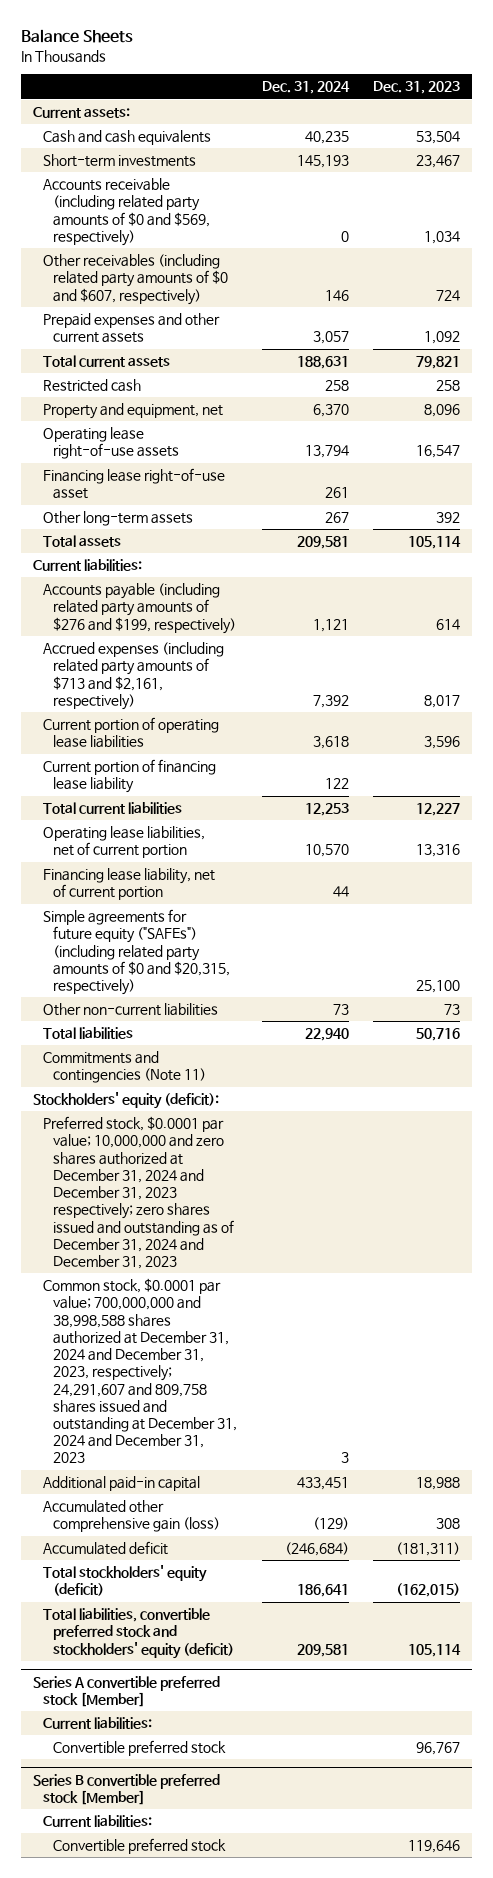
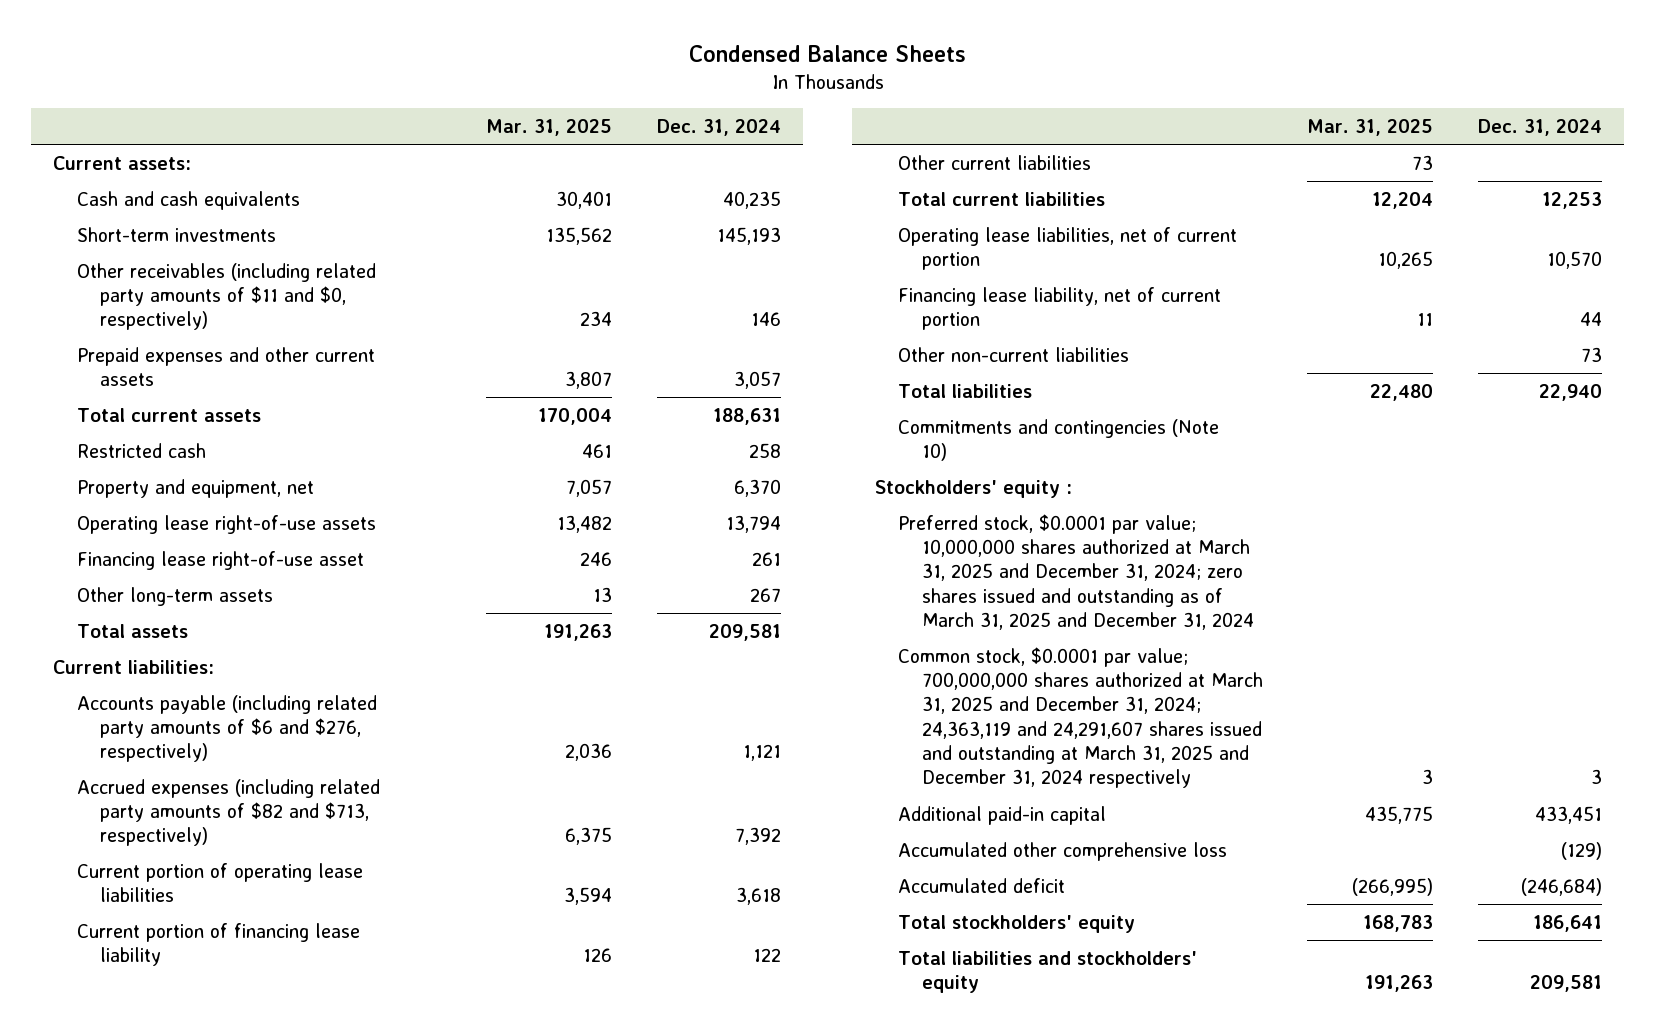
[21,29,134,44] Balance Sheets -> [688,44,966,62] Condensed Balance Sheets
[372,81,460,95] Dec. 31, 2023 -> none
none -> [486,118,613,136] Mar. 31, 2025
[43,178,211,246] Accounts receivable (including related party amounts of $0 and $569, respectively) -> none
[43,254,229,305] Other receivables (including related party amounts of $0 and $607, respectively) -> [76,262,376,331] Other receivables (including related party amounts of $11 and $0, respectively)
[43,583,237,634] Accounts payable (including related party amounts of $276 and $199, respectively) -> [76,694,377,763] Accounts payable (including related party amounts of $6 and $276, respectively)
[43,642,225,710] Accrued expenses (including related party amounts of $713 and $2,161, respectively) -> [76,778,380,847] Accrued expenses (including related party amounts of $82 and $713, respectively)
none -> [898,154,1092,170] Other current liabilities
[43,909,231,996] Simple agreements for future equity ("SAFEs") (including related party amounts of $0 and $20,315, respectively) -> none
[43,1051,207,1084] Commitments and contingencies (Note 11) -> [898,418,1220,461] Commitments and contingencies (Note 10)
[33,1092,220,1110] Stockholders' equity (deficit): -> [874,479,1072,498] Stockholders' equity :
[43,1116,235,1269] Preferred stock, $0.0001 par value; 10,000,000 and zero shares authorized at December 31, 2024 and December 31, 2023 respectively; zero shares issued and outstanding as of December 31, 2024 and December 31, 2023 -> [898,513,1254,631] Preferred stock, $0.0001 par value; 10,000,000 shares authorized at March 31, 2025 and December 31, 2024; zero shares issued and outstanding as of March 31, 2025 and December 31, 2024
[43,1278,238,1464] Common stock, $0.0001 par value; 700,000,000 and 38,998,588 shares authorized at December 31, 2024 and December 31, 2023, respectively; 24,291,607 and 809,758 shares issued and outstanding at December 31, 2024 and December 31, 2023 -> [898,646,1263,789] Common stock, $0.0001 par value; 700,000,000 shares authorized at March 31, 2025 and December 31, 2024; 24,363,119 and 24,291,607 shares issued and outstanding at March 31, 2025 and December 31, 2024 respectively
[43,1500,221,1533] Accumulated other comprehensive gain (loss) -> [898,841,1228,861] Accumulated other comprehensive loss
[33,1675,221,1707] Series A convertible preferred stock [Member] -> none
[43,1717,153,1730] Current liabilities: -> none
[53,1740,227,1757] Convertible preferred stock -> none
[33,1773,221,1805] Series B convertible preferred stock [Member] -> none
[43,1815,153,1828] Current liabilities: -> none
[53,1838,227,1855] Convertible preferred stock -> none
[43,1565,208,1597] Total stockholders' equity (deficit) -> [898,914,1136,933] Total stockholders' equity
[43,1608,235,1659] Total liabilities, convertible preferred stock and stockholders' equity (deficit) -> [898,950,1198,993] Total liabilities and stockholders' equity

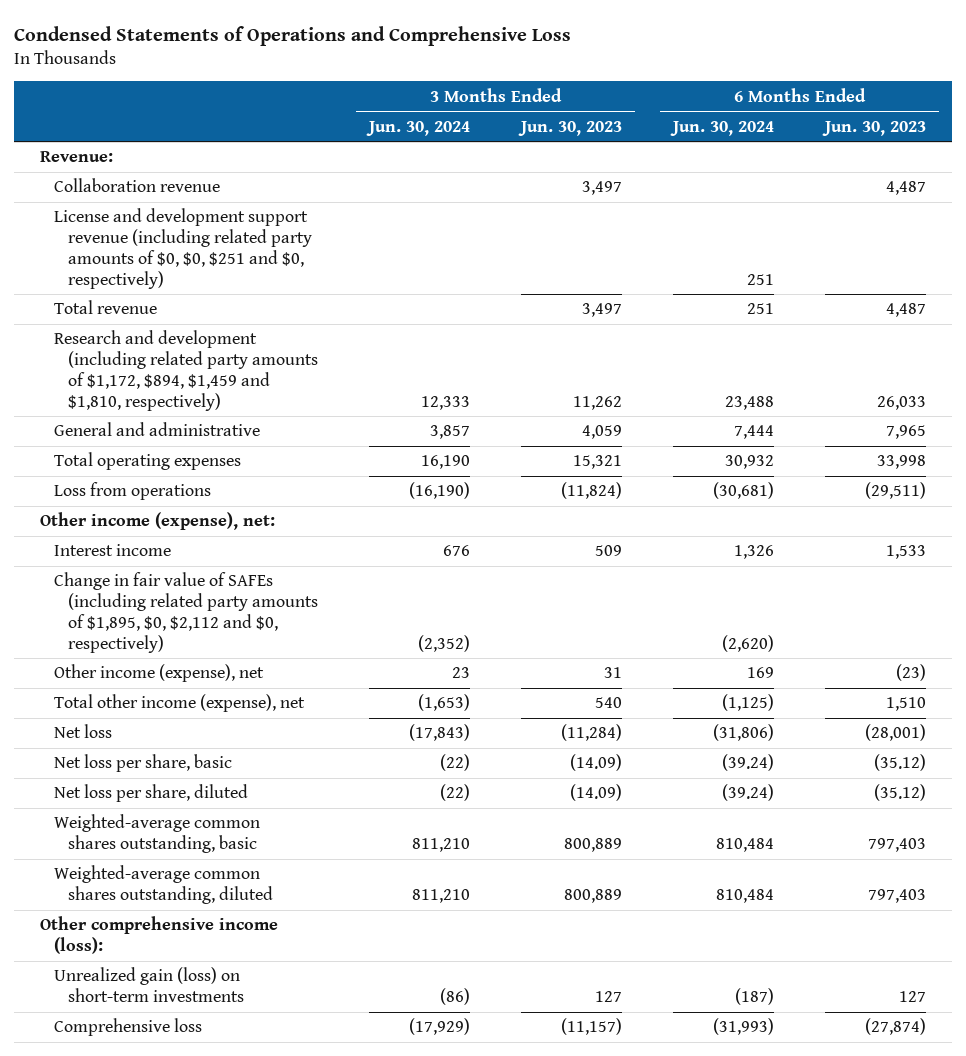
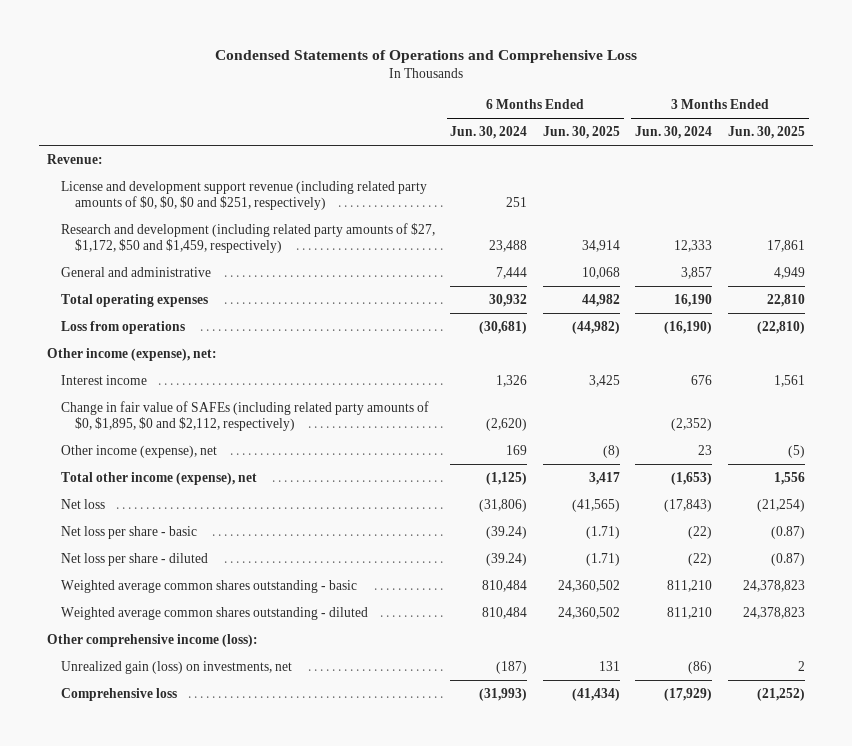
[518,120,623,136] Jun. 30, 2023 -> none
[822,120,927,136] Jun. 30, 2023 -> none
none -> [542,126,620,140] Jun. 30, 2025
none -> [727,126,805,140] Jun. 30, 2025
[53,178,220,193] Collaboration revenue -> none
[53,300,157,315] Total revenue -> none
[53,208,313,289] License and development support revenue (including related party amounts of $0, $0, $251 and $0, respectively) -> [60,180,427,211] License and development support revenue (including related party amounts of $0, $0, $0 and $251, respectively)
[53,330,319,411] Research and development (including related party amounts of $1,172, $894, $1,459 and $1,810, respectively) -> [60,222,435,254] Research and development (including related party amounts of $27, $1,172, $50 and $1,459, respectively)
[53,572,319,653] Change in fair value of SAFEs (including related party amounts of $1,895, $0, $2,112 and $0, respectively) -> [60,400,429,432] Change in fair value of SAFEs (including related party amounts of $0, $1,895, $0 and $2,112, respectively)
[53,754,232,773] Net loss per share, basic -> [60,525,197,539] Net loss per share - basic
[53,784,248,803] Net loss per share, diluted -> [60,552,208,566] Net loss per share - diluted
[53,814,260,854] Weighted-average common shares outstanding, basic -> [60,579,357,593] Weighted average common shares outstanding - basic
[53,865,274,905] Weighted-average common shares outstanding, diluted -> [60,606,368,620] Weighted average common shares outstanding - diluted
[53,967,245,1003] Unrealized gain (loss) on short-term investments -> [60,660,292,674] Unrealized gain (loss) on investments, net

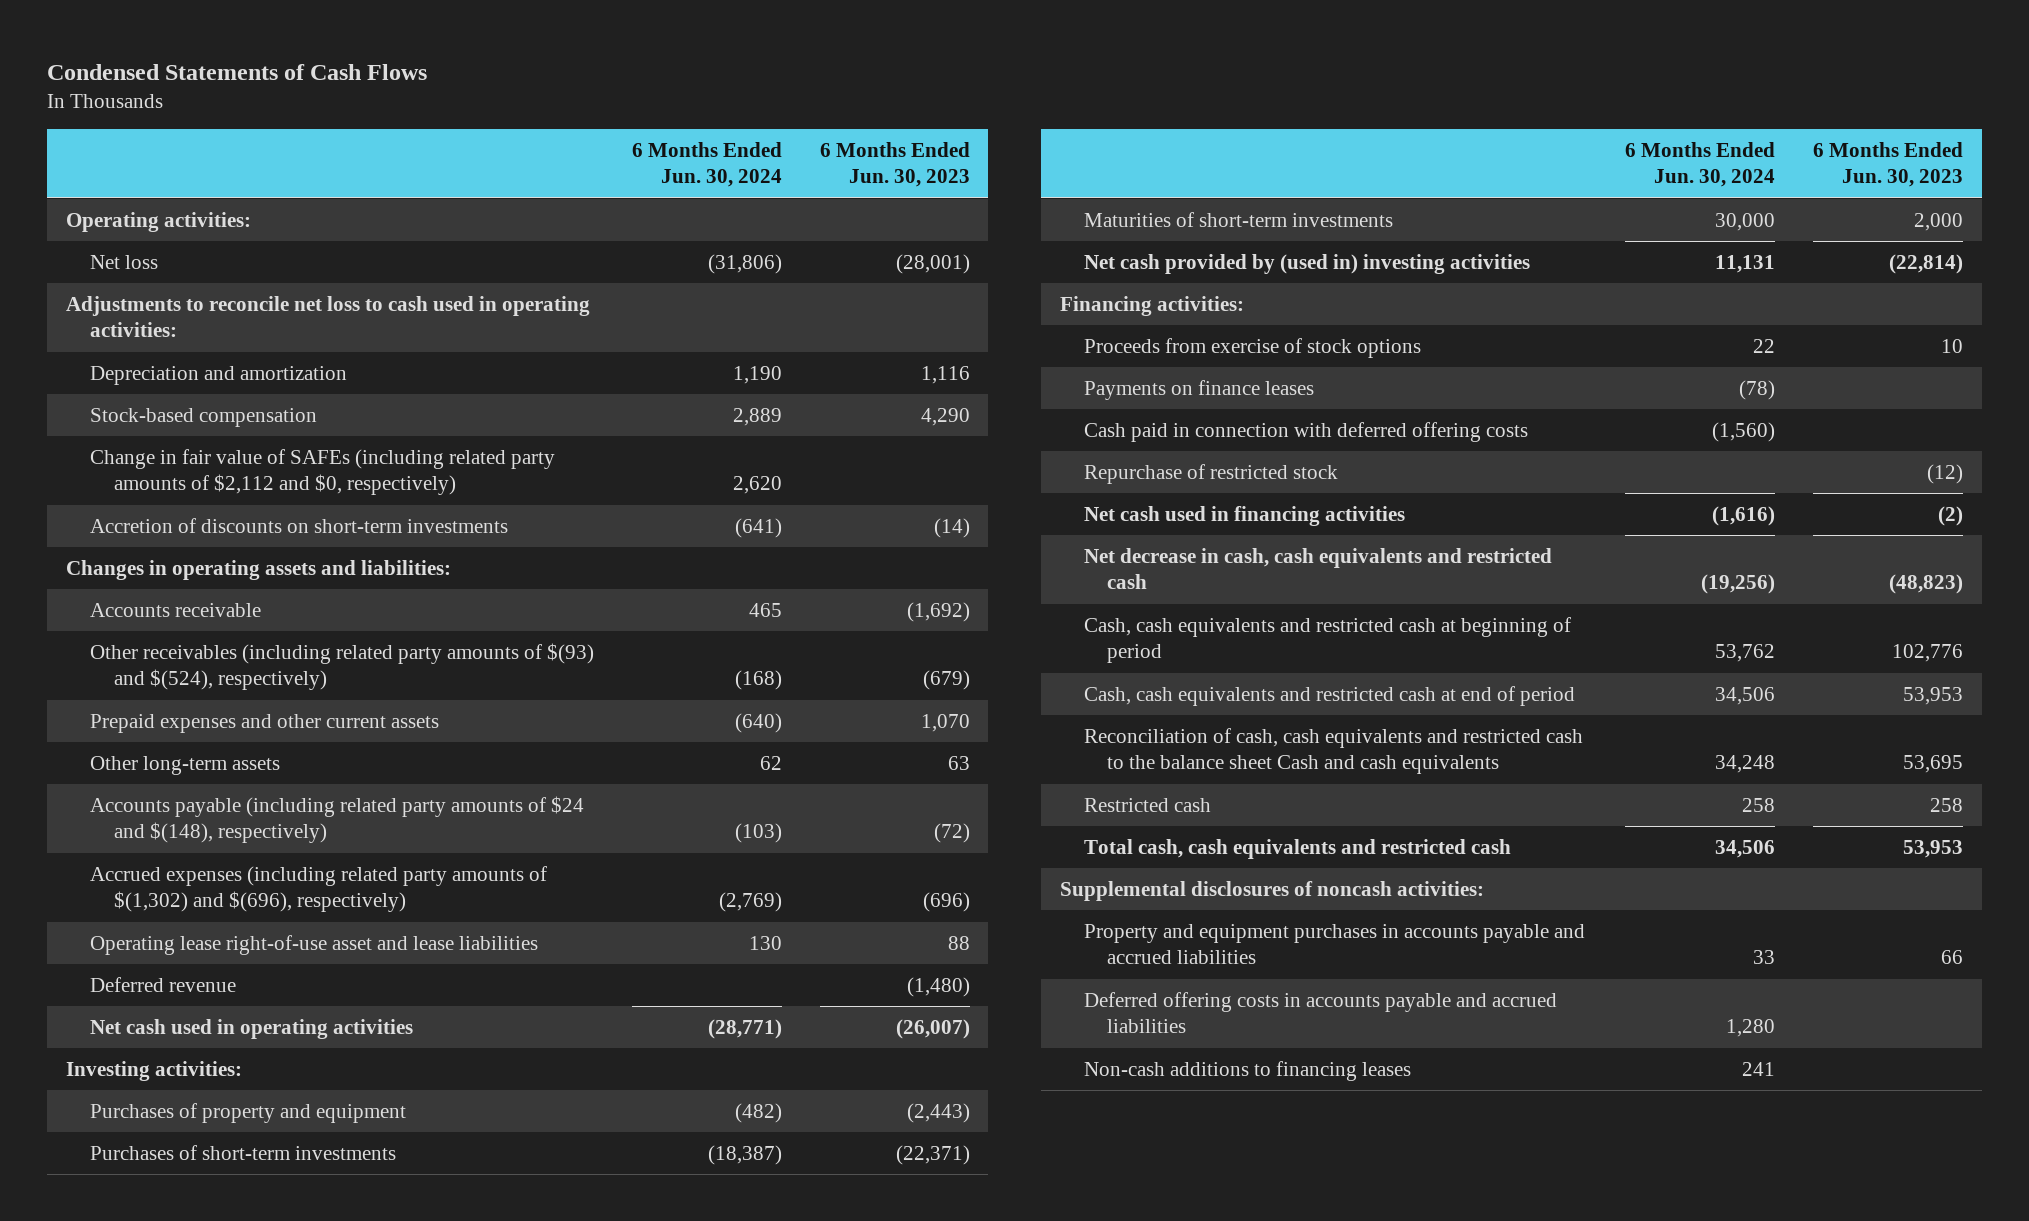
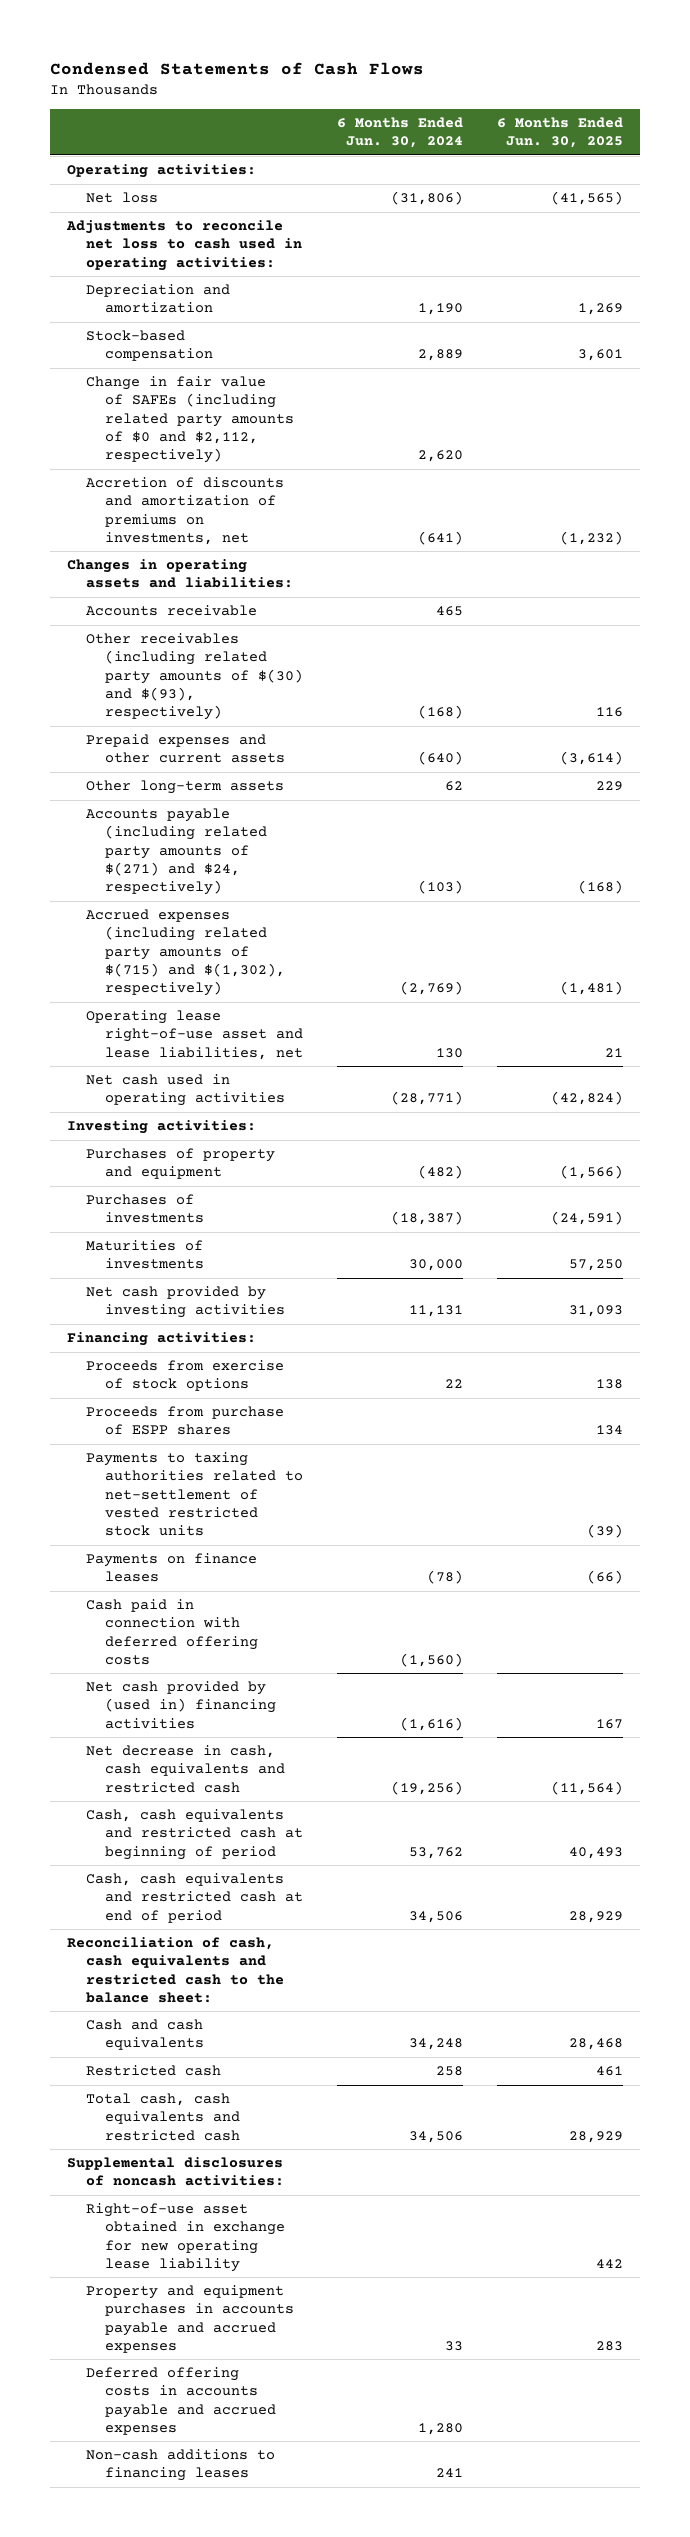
[819,142,970,188] 6 Months Ended Jun. 30, 2023 -> none
none -> [496,117,623,149] 6 Months Ended Jun. 30, 2025
[89,449,555,496] Change in fair value of SAFEs (including related party amounts of $2,112 and $0, respectively) -> [86,376,295,464] Change in fair value of SAFEs (including related party amounts of $0 and $2,112, respectively)
[89,518,508,534] Accretion of discounts on short-term investments -> [86,477,285,546] Accretion of discounts and amortization of premiums on investments, net
[89,643,594,691] Other receivables (including related party amounts of $(93) and $(524), respectively) -> [86,633,304,721] Other receivables (including related party amounts of $(30) and $(93), respectively)
[89,977,236,993] Deferred revenue -> none
[89,796,584,844] Accounts payable (including related party amounts of $24 and $(148), respectively) -> [86,808,268,896] Accounts payable (including related party amounts of $(271) and $24, respectively)
[89,866,547,913] Accrued expenses (including related party amounts of $(1,302) and $(696), respectively) -> [86,909,286,997] Accrued expenses (including related party amounts of $(715) and $(1,302), respectively)
[89,935,538,956] Operating lease right-of-use asset and lease liabilities -> [86,1010,304,1060] Operating lease right-of-use asset and lease liabilities, net
[89,1145,396,1161] Purchases of short-term investments -> [86,1194,205,1224] Purchases of investments
[1083,212,1393,228] Maturities of short-term investments -> [86,1240,205,1270] Maturities of investments
[1083,254,1530,275] Net cash provided by (used in) investing activities -> [86,1286,286,1319] Net cash provided by investing activities
none -> [86,1406,285,1436] Proceeds from purchase of ESPP shares
none -> [86,1452,304,1537] Payments to taxing authorities related to net-settlement of vested restricted stock units
[1083,464,1338,485] Repurchase of restricted stock -> none
[1083,506,1405,527] Net cash used in financing activities -> [86,1681,277,1729] Net cash provided by (used in) financing activities
none -> [67,1937,285,2004] Reconciliation of cash, cash equivalents and restricted cash to the balance sheet:
[1083,728,1583,775] Reconciliation of cash, cash equivalents and restricted cash to the balance sheet Cash and cash equivalents -> [86,2019,205,2051] Cash and cash equivalents
none -> [86,2203,286,2273] Right-of-use asset obtained in exchange for new operating lease liability
[1083,924,1585,965] Property and equipment purchases in accounts payable and accrued liabilities -> [86,2285,295,2354] Property and equipment purchases in accounts payable and accrued expenses
[1083,992,1557,1034] Deferred offering costs in accounts payable and accrued liabilities -> [86,2367,277,2436] Deferred offering costs in accounts payable and accrued expenses

